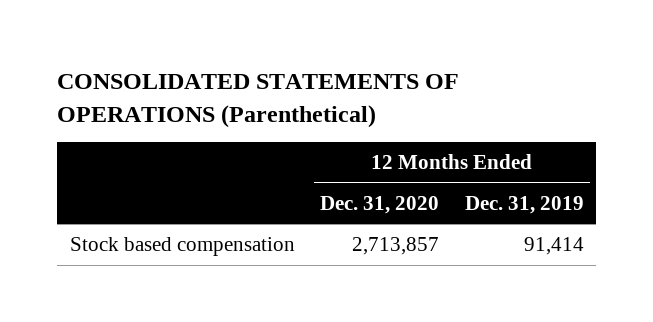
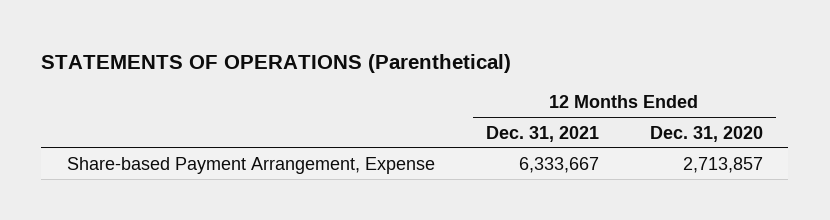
[56,74,459,128] CONSOLIDATED STATEMENTS OF OPERATIONS (Parenthetical) -> [41,53,512,73] STATEMENTS OF OPERATIONS (Parenthetical)
[464,195,584,214] Dec. 31, 2019 -> none
none -> [485,125,599,142] Dec. 31, 2021
[69,237,295,257] Stock based compensation -> [66,157,435,175] Share-based Payment Arrangement, Expense

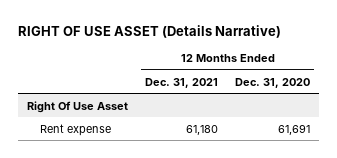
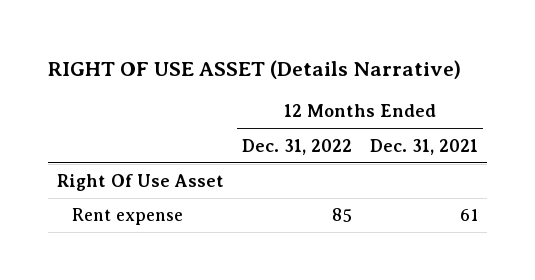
[235,77,311,88] Dec. 31, 2020 -> none
none -> [241,138,352,155] Dec. 31, 2022
[186,124,219,135] 61,180 -> [460,209,479,222] 61

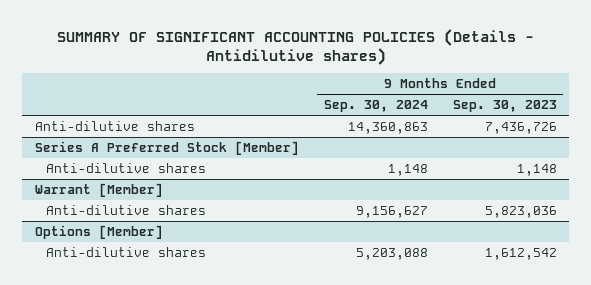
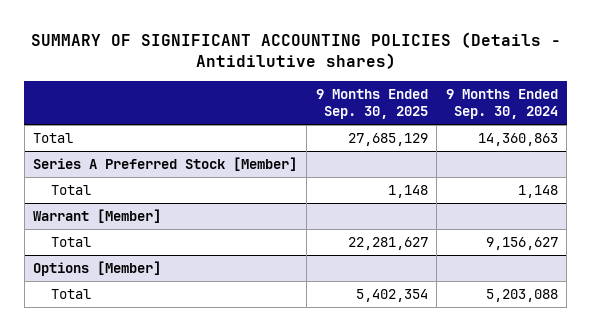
[452,100,557,113] Sep. 30, 2023 -> none
none -> [315,89,428,120] 9 Months Ended Sep. 30, 2025
[34,120,195,131] Anti-dilutive shares -> [33,133,74,144] Total
[46,162,207,173] Anti-dilutive shares -> [51,185,92,196] Total
[46,204,207,215] Anti-dilutive shares -> [51,237,92,248] Total
[46,246,207,257] Anti-dilutive shares -> [51,289,92,300] Total

